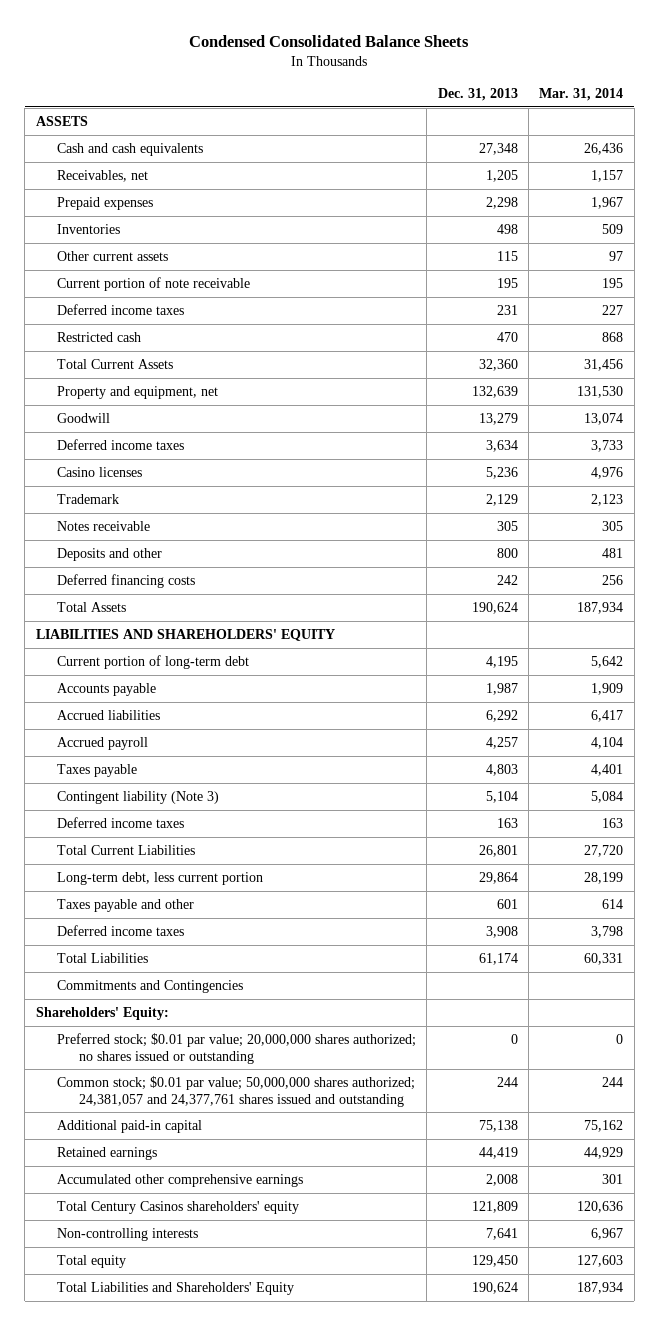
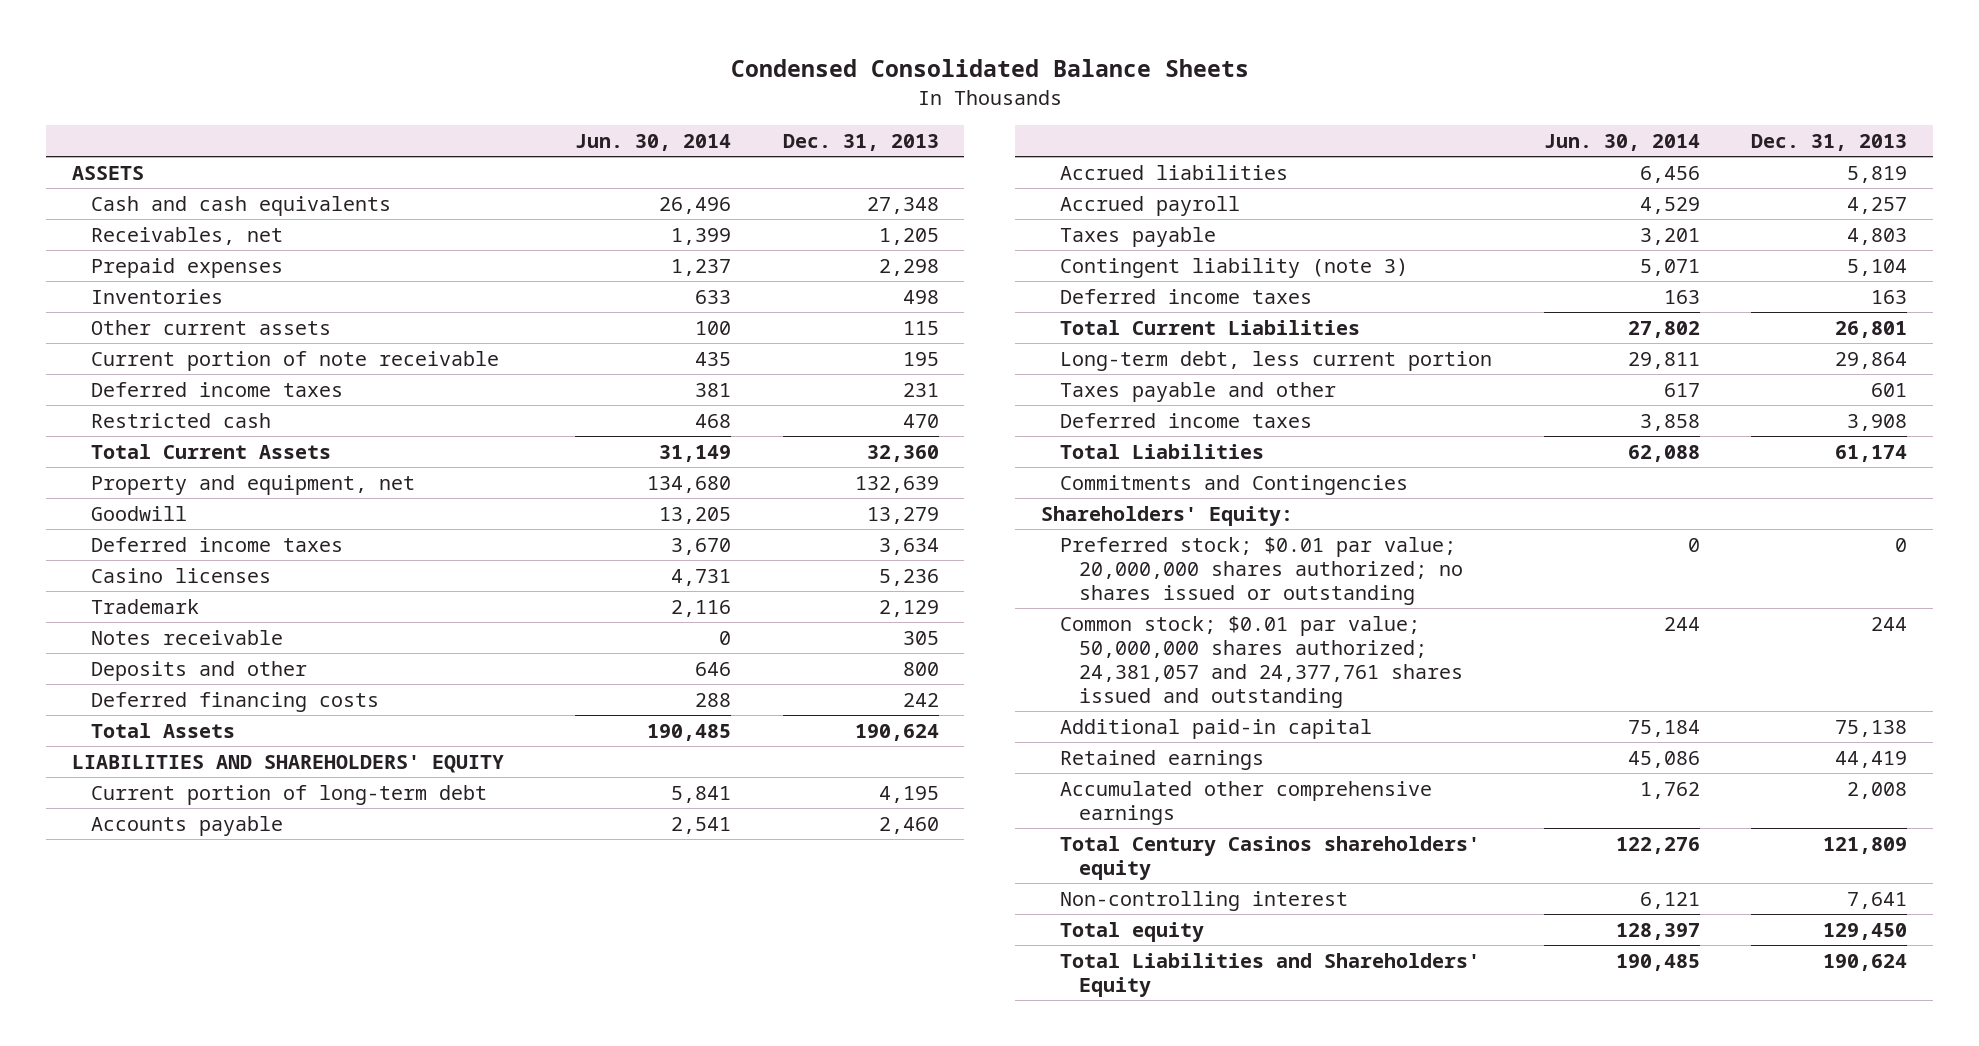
[539,88,624,102] Mar. 31, 2014 -> none
none -> [574,133,731,151] Jun. 30, 2014
[485,682,518,695] 1,987 -> [878,816,939,834] 2,460
[485,709,518,722] 6,292 -> [1847,165,1908,183] 5,819
[57,790,220,804] Contingent liability (Note 3) -> [1059,257,1408,278] Contingent liability (note 3)
[57,1227,199,1241] Non-controlling interests -> [1059,890,1348,911] Non-controlling interest

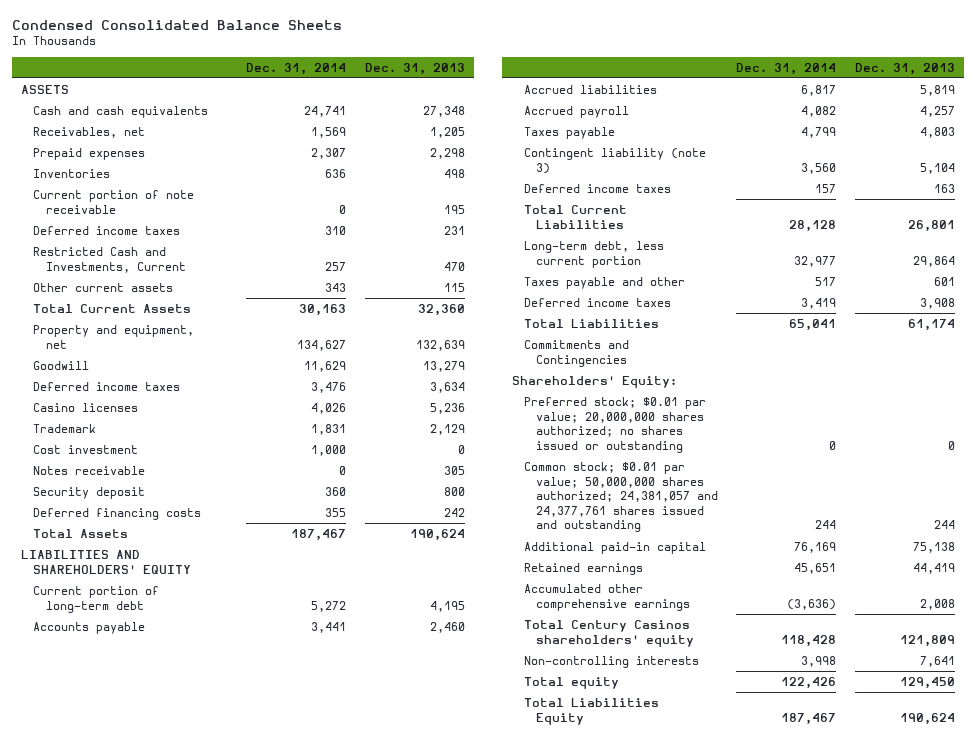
[574,133,731,151] Jun. 30, 2014 -> none
none -> [246,62,347,75] Dec. 31, 2014
[91,412,272,428] Restricted cash -> none
none -> [33,246,186,273] Restricted Cash and Investments, Current
[91,319,332,335] Other current assets -> [33,282,174,292] Other current assets
none -> [33,444,139,454] Cost investment
[91,660,308,681] Deposits and other -> none
none -> [33,486,146,499] Security deposit
[1059,890,1348,911] Non-controlling interest -> [523,655,699,668] Non-controlling interests
[1059,952,1480,997] Total Liabilities and Shareholders' Equity -> [523,697,659,725] Total Liabilities Equity

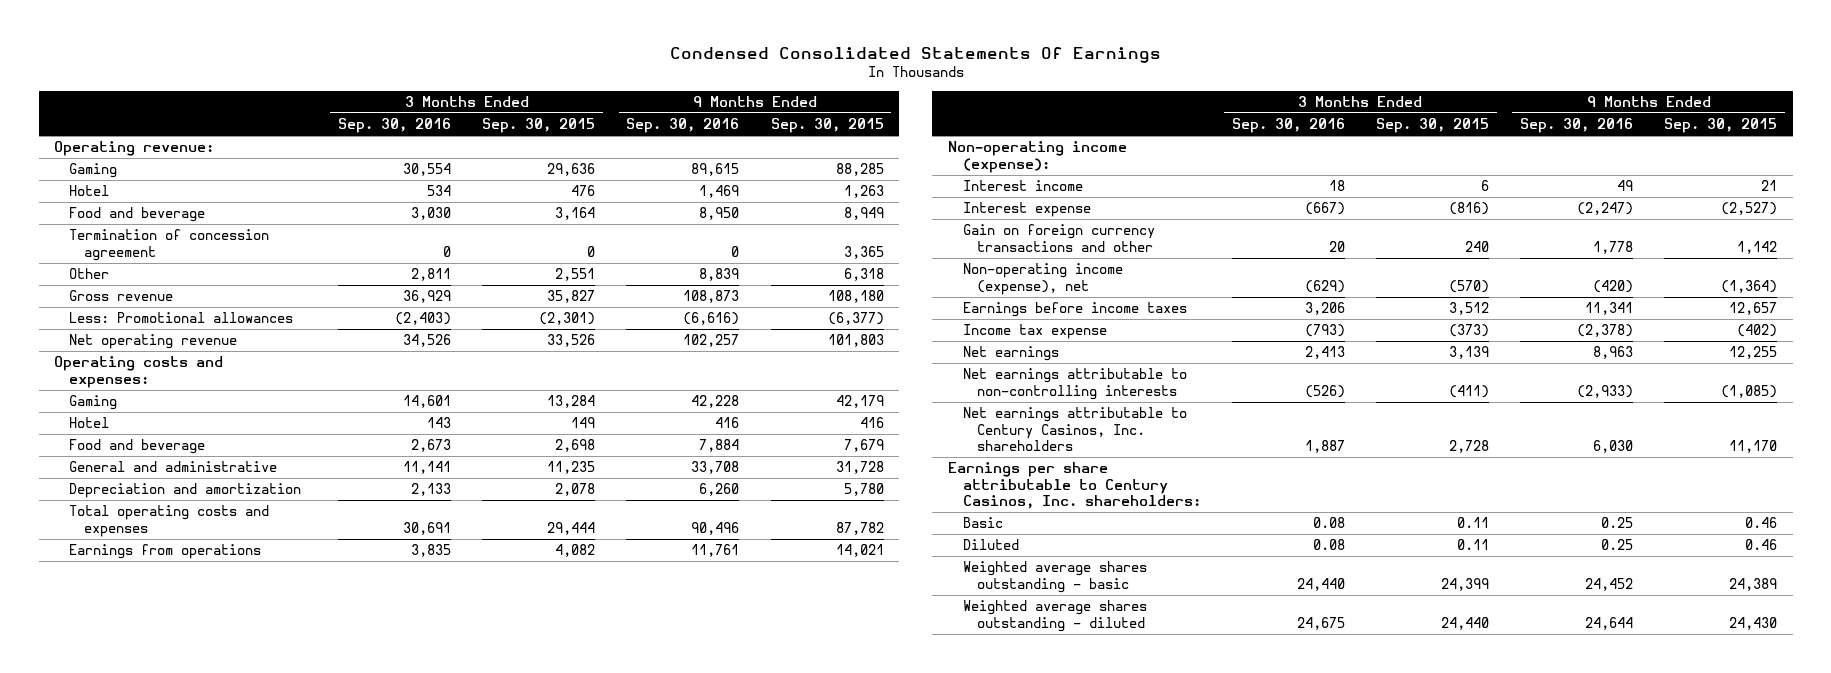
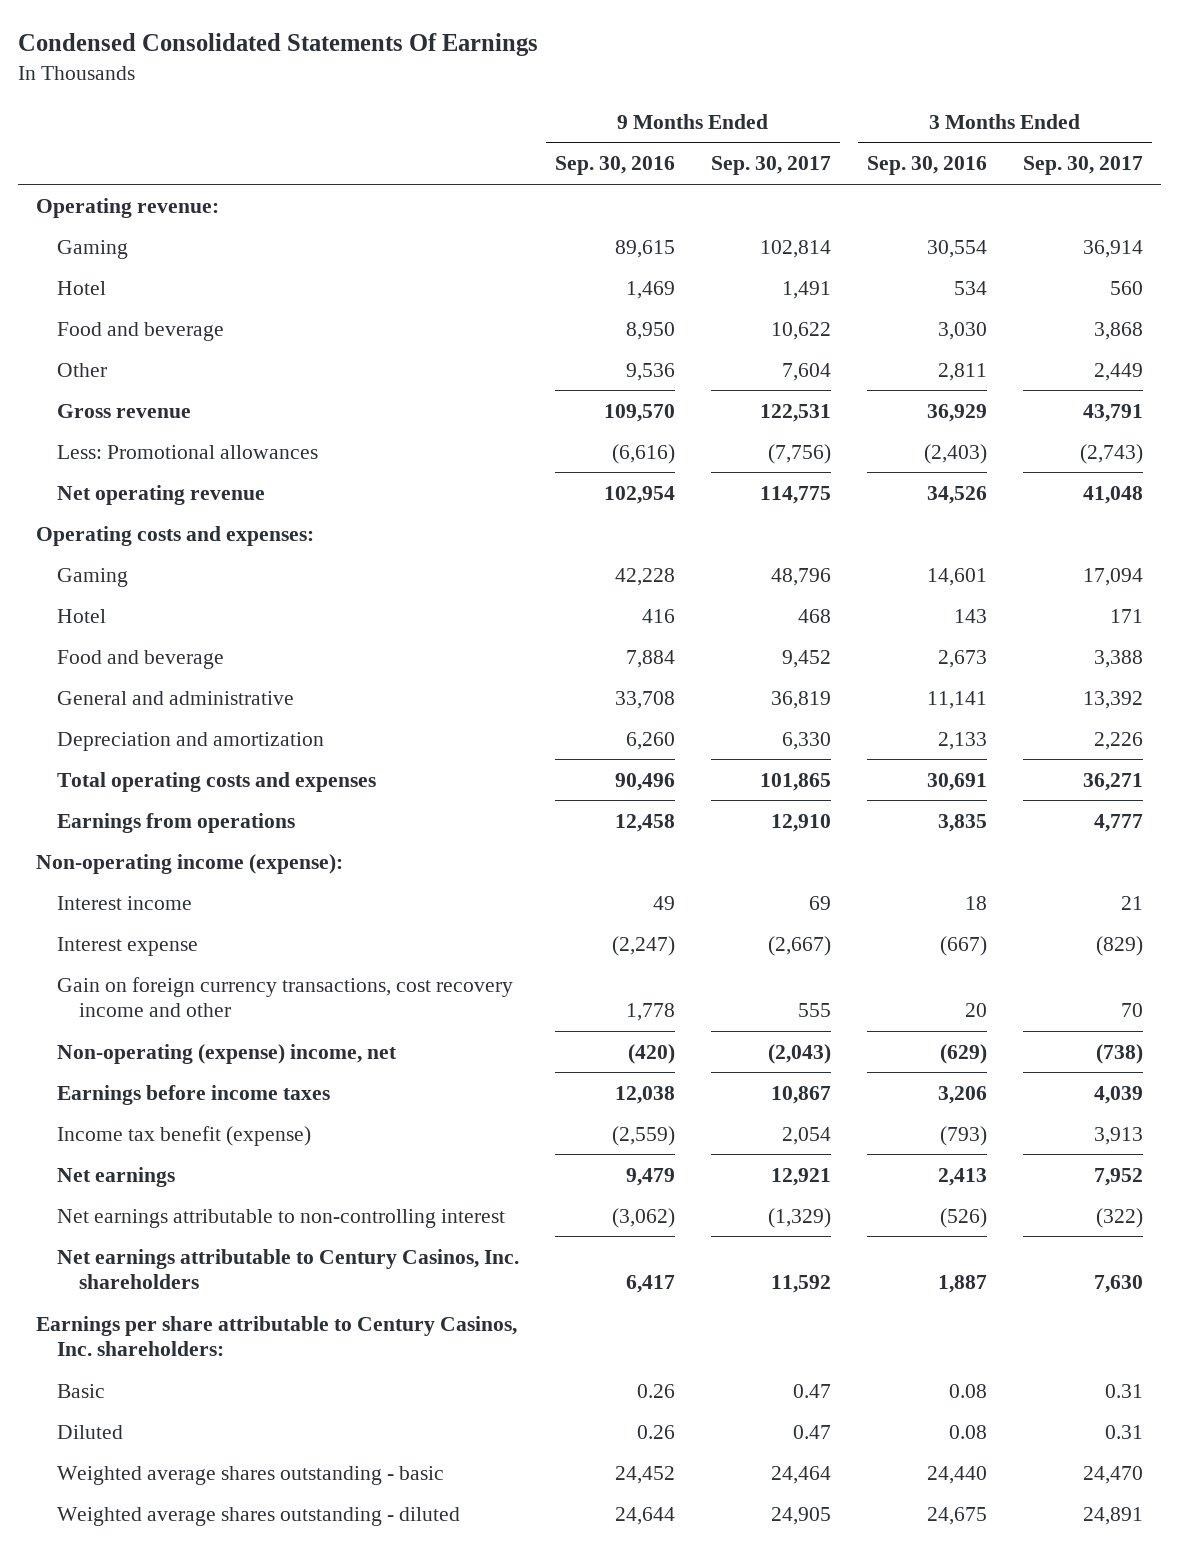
[482,118,596,134] Sep. 30, 2015 -> none
[770,118,884,134] Sep. 30, 2015 -> none
none -> [711,156,832,176] Sep. 30, 2017
none -> [1023,156,1144,176] Sep. 30, 2017
[68,229,269,261] Termination of concession agreement -> none
[699,268,740,282] 8,839 -> [626,362,676,381] 9,536
[683,290,740,304] 108,873 -> [604,403,676,422] 109,570
[683,334,740,348] 102,257 -> [604,485,676,504] 102,954
[691,544,740,558] 11,761 -> [615,813,676,832] 12,458
[962,224,1155,252] Gain on foreign currency transactions and other -> [57,976,514,1017] Gain on foreign currency transactions, cost recovery income and other
[962,263,1123,295] Non-operating income (expense), net -> [57,1043,398,1064] Non-operating (expense) income, net
[1585,302,1634,316] 11,341 -> [615,1085,676,1104] 12,038
[962,324,1107,340] Income tax expense -> [57,1125,312,1146] Income tax benefit (expense)
[1577,324,1634,338] (2,378) -> [612,1125,676,1146] (2,559)
[1593,346,1634,360] 8,963 -> [626,1167,676,1186] 9,479
[962,368,1187,400] Net earnings attributable to non-controlling interests -> [57,1208,506,1228] Net earnings attributable to non-controlling interest
[1577,384,1634,398] (2,933) -> [612,1207,676,1228] (3,062)
[1593,440,1634,454] 6,030 -> [626,1274,676,1293] 6,417
[1601,517,1634,529] 0.25 -> [637,1383,676,1398] 0.26
[1601,539,1634,551] 0.25 -> [637,1424,676,1439] 0.26

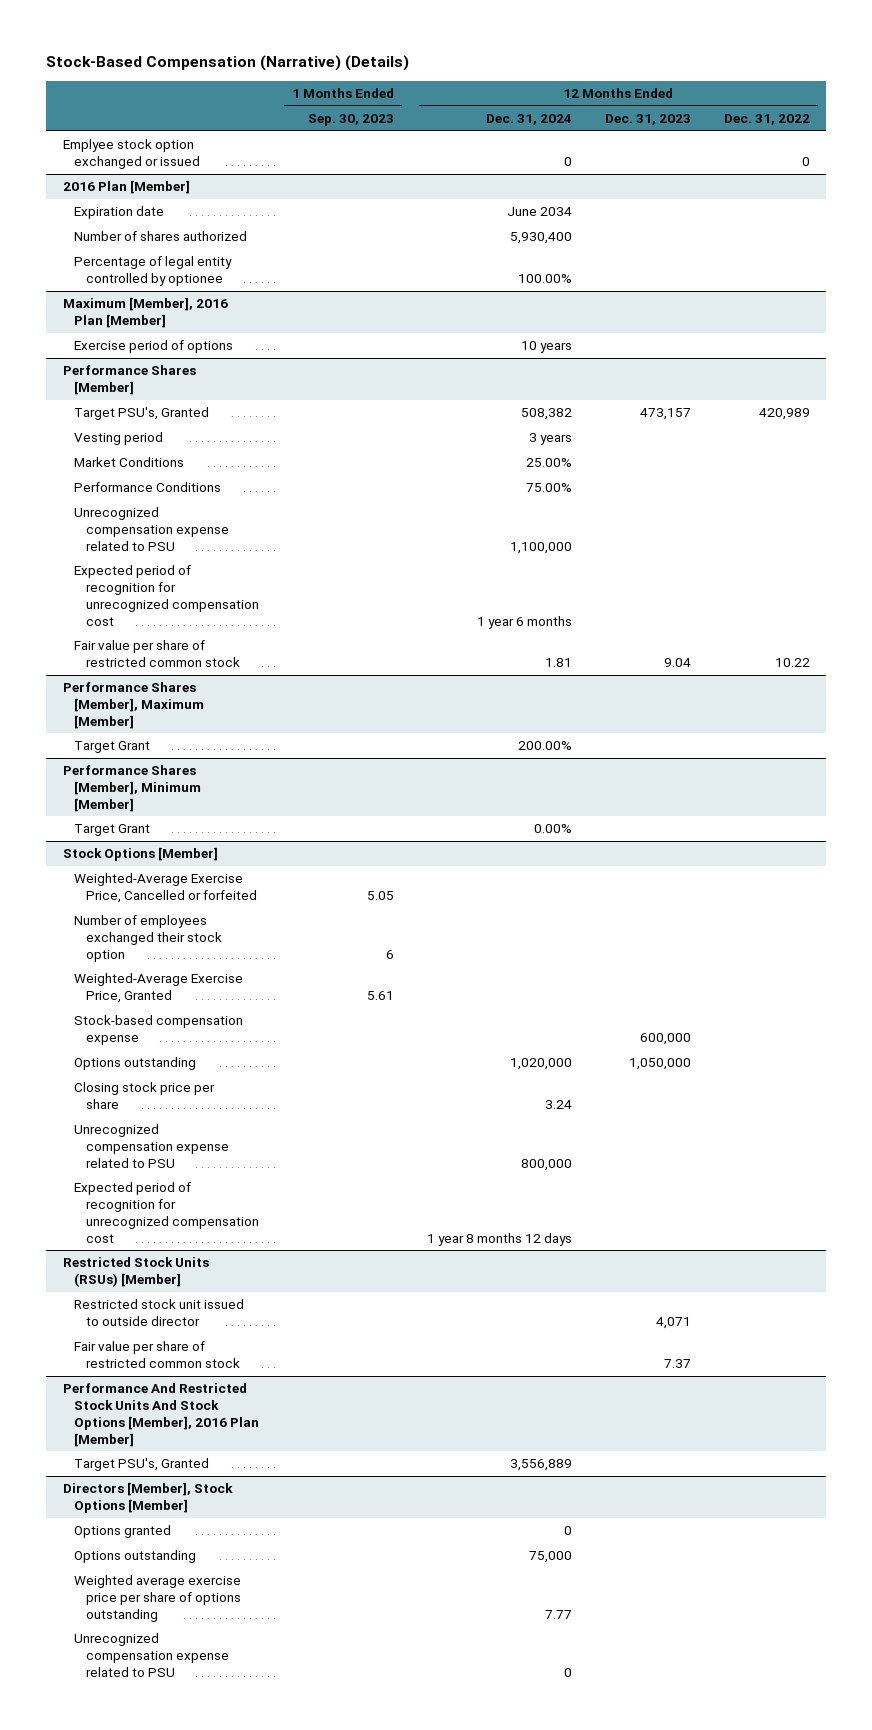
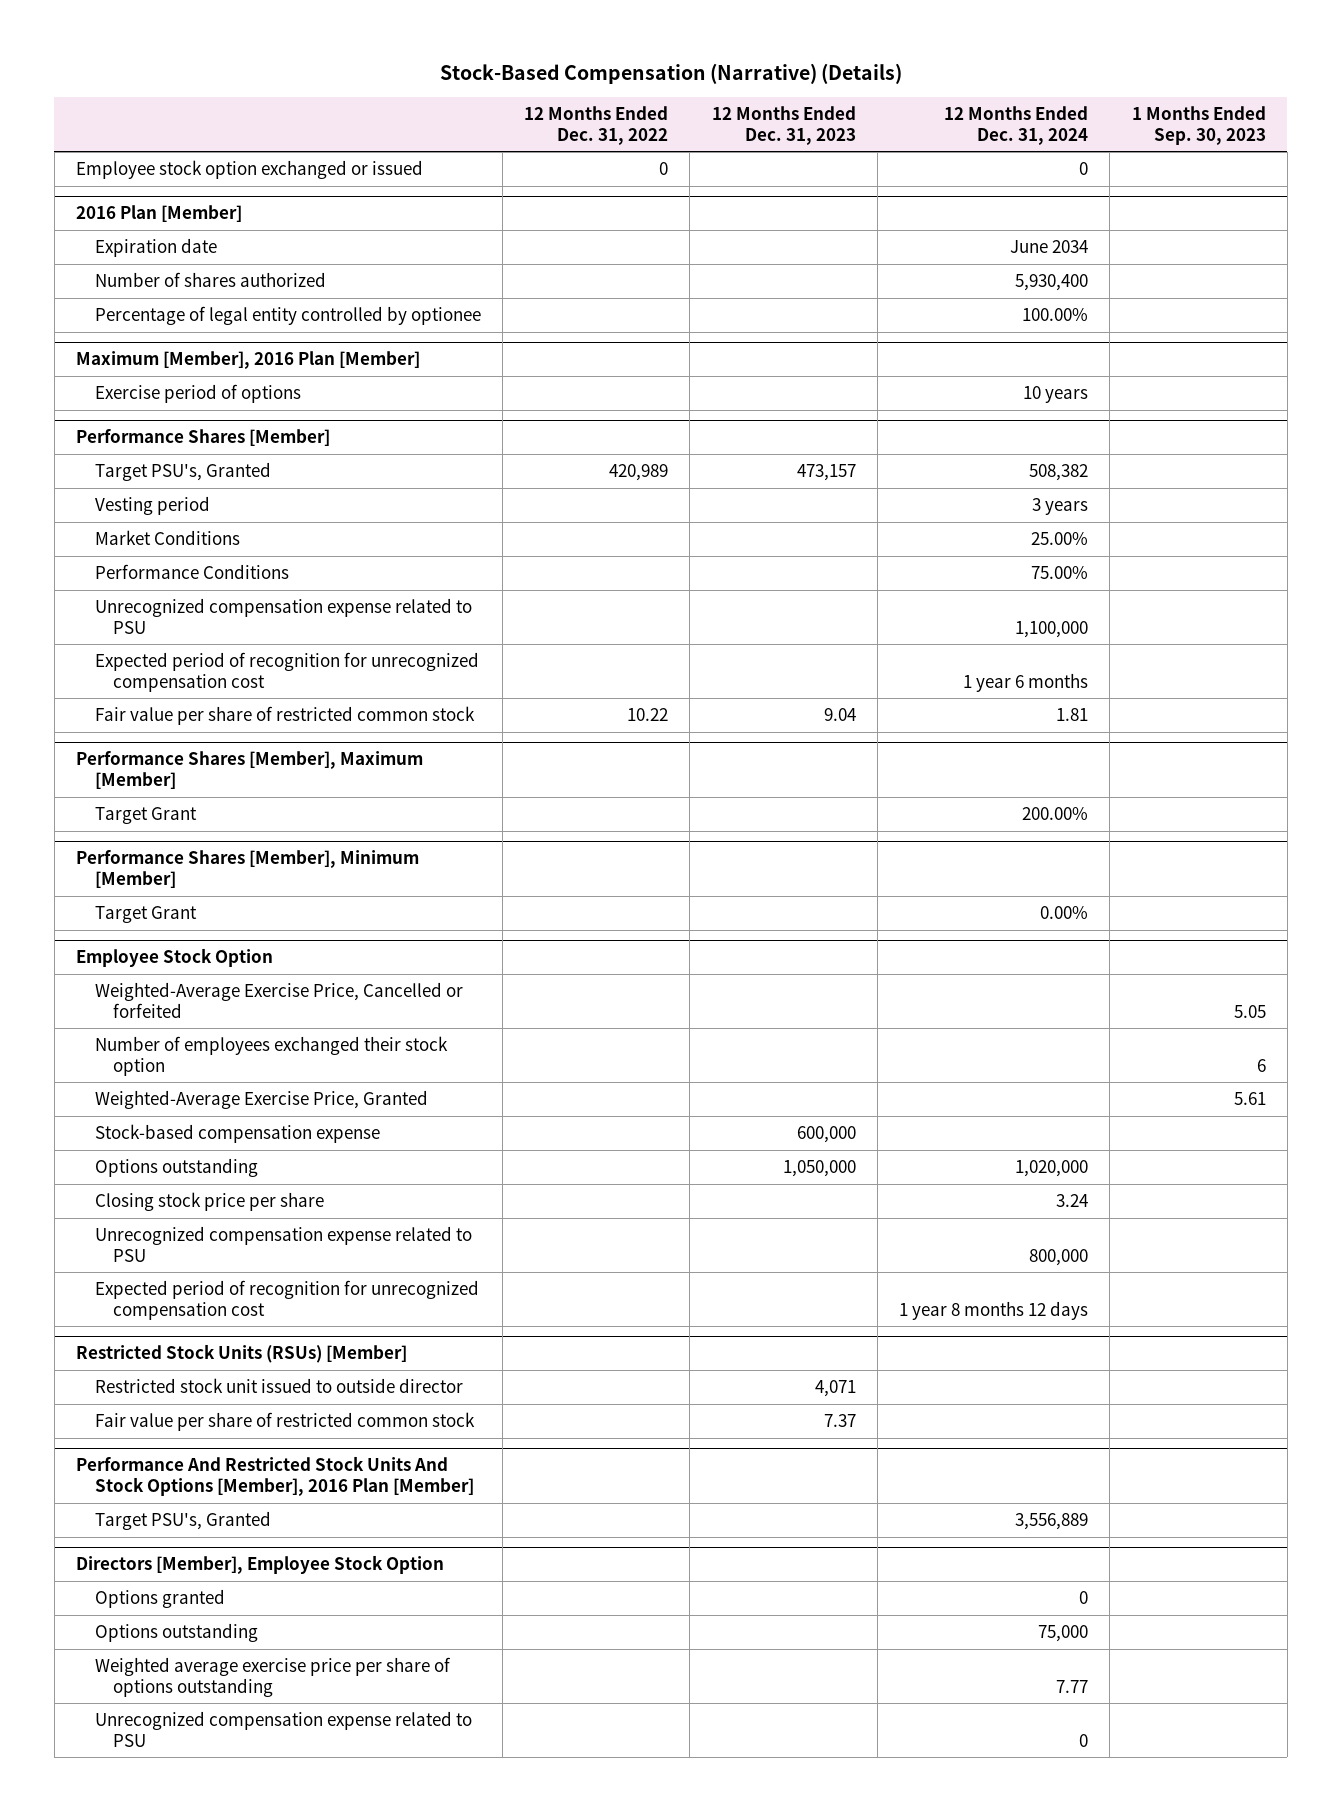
[62,139,201,170] Emplyee stock option exchanged or issued -> [75,160,423,180] Employee stock option exchanged or issued
[62,847,218,862] Stock Options [Member] -> [75,948,273,968] Employee Stock Option
[62,1482,233,1514] Directors [Member], Stock Options [Member] -> [75,1555,444,1575] Directors [Member], Employee Stock Option

